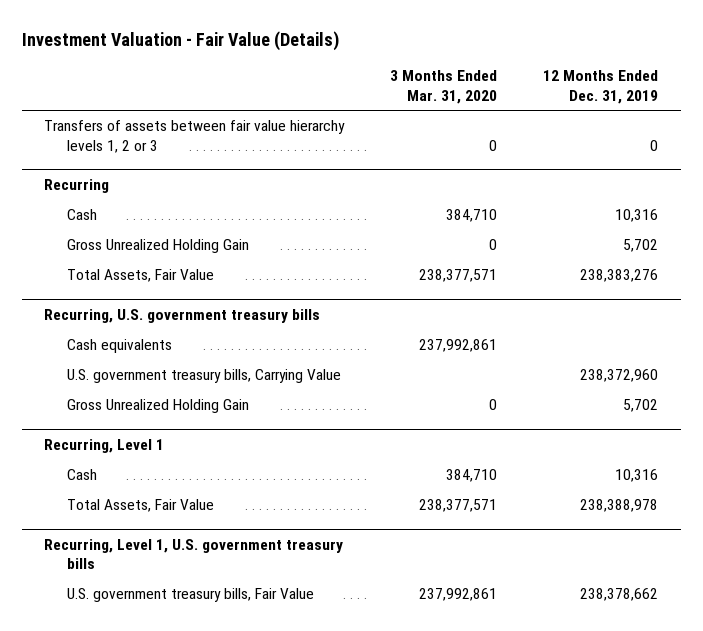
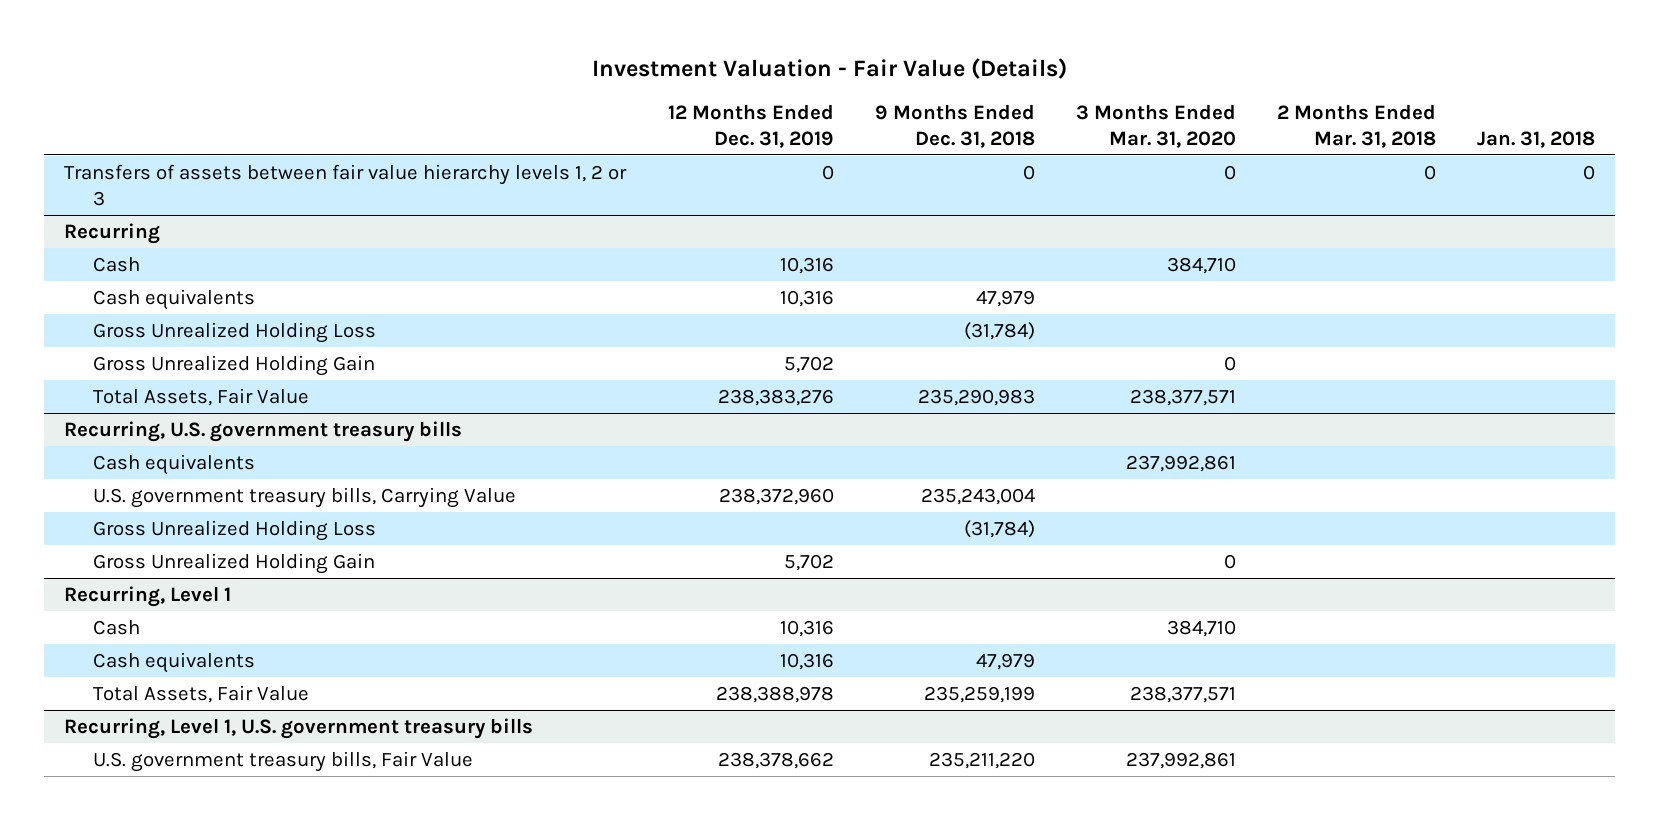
none -> [874,104,1035,148] 9 Months Ended Dec. 31, 2018
none -> [1276,104,1436,148] 2 Months Ended Mar. 31, 2018
none -> [1476,130,1595,148] Jan. 31, 2018
none -> [92,289,255,311] Cash equivalents
none -> [92,322,376,344] Gross Unrealized Holding Loss
none -> [92,520,376,542] Gross Unrealized Holding Loss
none -> [92,652,255,674] Cash equivalents

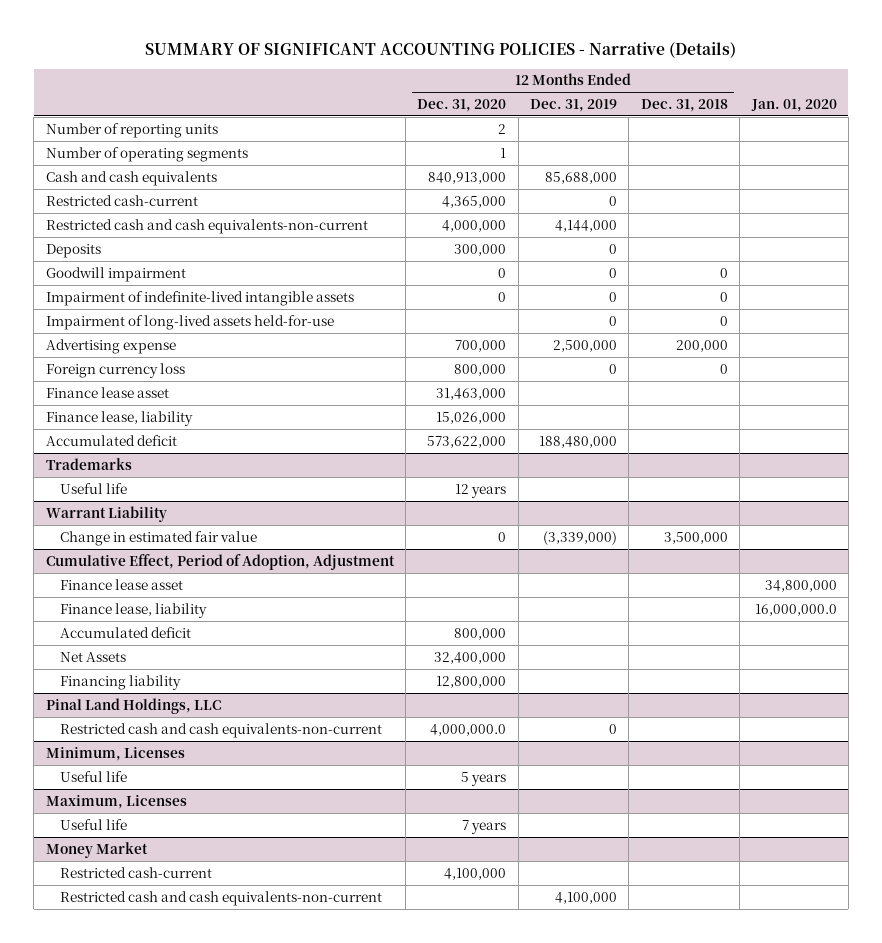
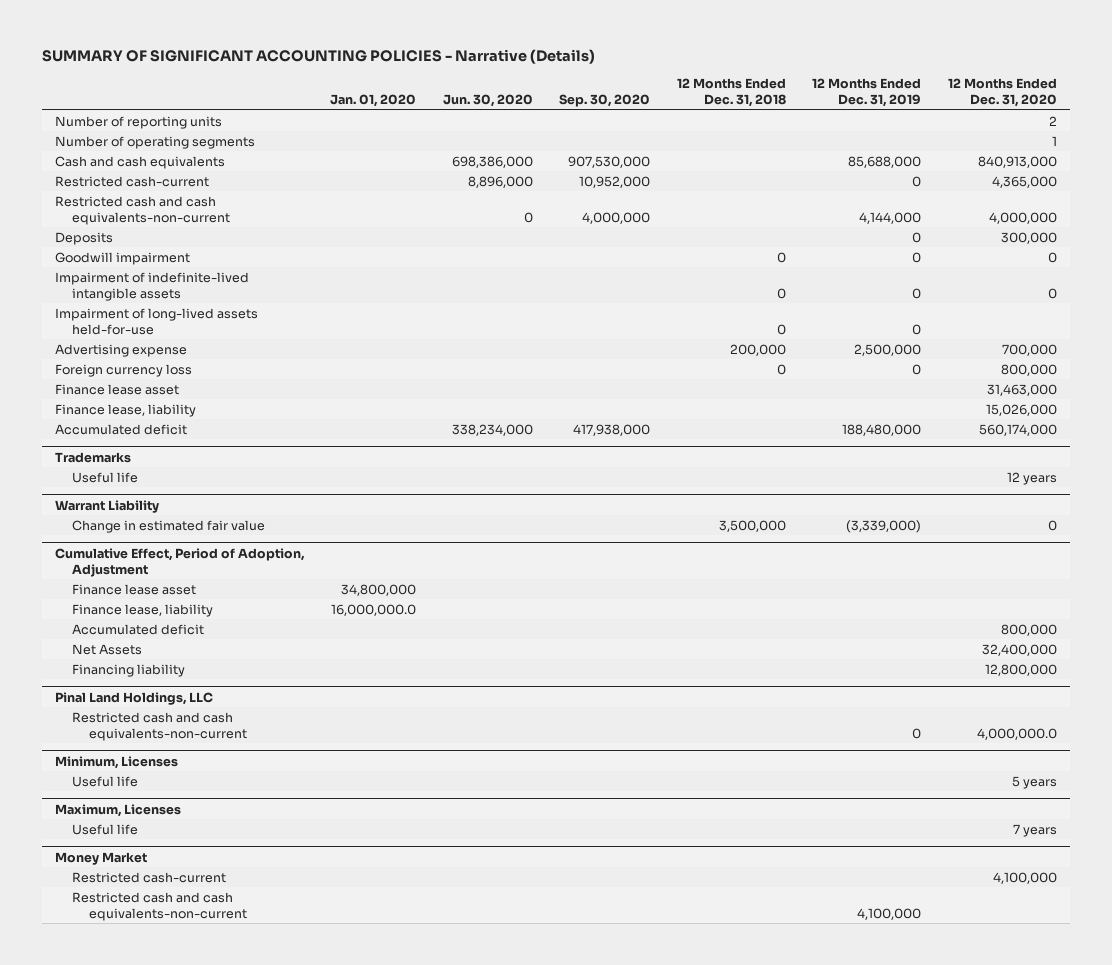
none -> [442,94,533,108] Jun. 30, 2020
none -> [559,94,651,108] Sep. 30, 2020
[427,435,507,448] 573,622,000 -> [978,423,1057,436] 560,174,000

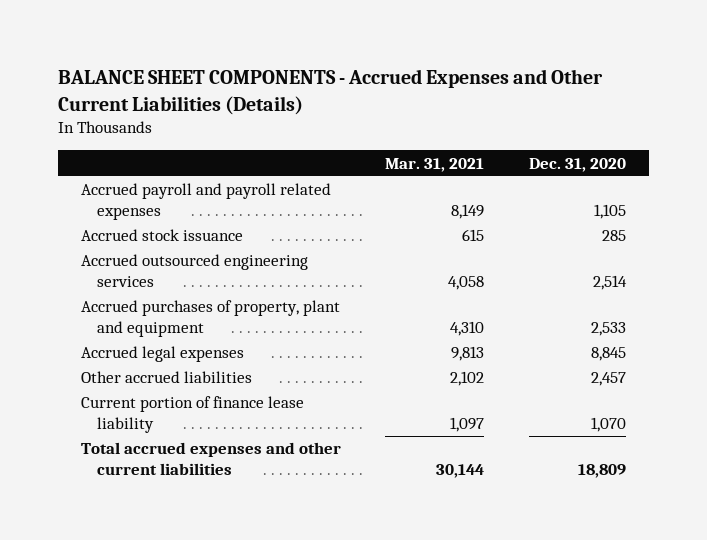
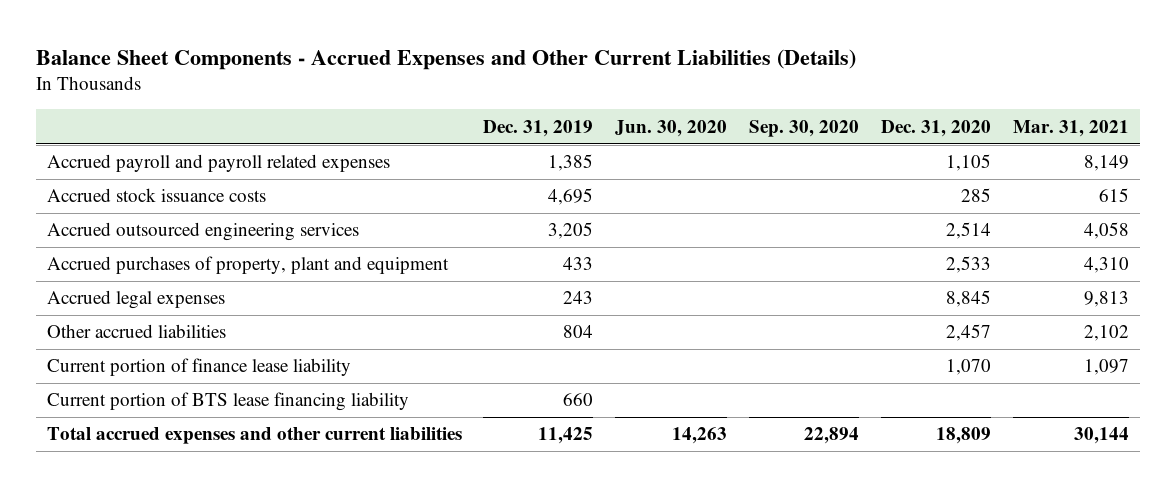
[58,69,604,115] BALANCE SHEET COMPONENTS - Accrued Expenses and Other Current Liabilities (Details) -> [35,48,856,70] Balance Sheet Components - Accrued Expenses and Other Current Liabilities (Details)
none -> [483,119,594,137] Dec. 31, 2019
none -> [615,119,728,137] Jun. 30, 2020
none -> [749,119,860,137] Sep. 30, 2020
[80,229,243,242] Accrued stock issuance -> [46,188,266,203] Accrued stock issuance costs
none -> [46,392,409,412] Current portion of BTS lease financing liability

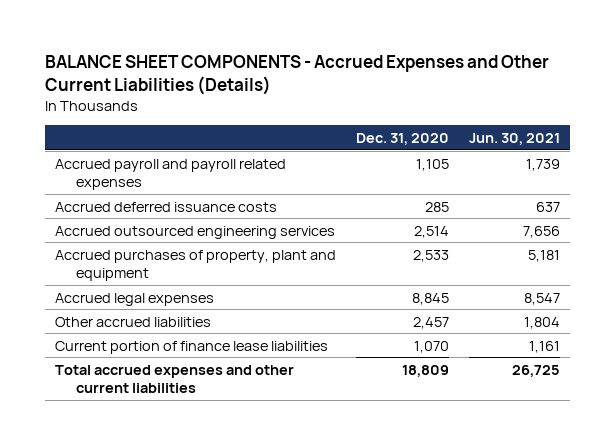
[35,48,856,70] Balance Sheet Components - Accrued Expenses and Other Current Liabilities (Details) -> [44,54,549,95] BALANCE SHEET COMPONENTS - Accrued Expenses and Other Current Liabilities (Details)
[483,119,594,137] Dec. 31, 2019 -> none
[615,119,728,137] Jun. 30, 2020 -> none
[749,119,860,137] Sep. 30, 2020 -> none
[1013,119,1130,137] Mar. 31, 2021 -> none
none -> [468,132,560,145] Jun. 30, 2021
[46,188,266,203] Accrued stock issuance costs -> [54,201,277,212] Accrued deferred issuance costs
[46,392,409,412] Current portion of BTS lease financing liability -> none
[46,358,351,377] Current portion of finance lease liability -> [54,340,328,354] Current portion of finance lease liabilities

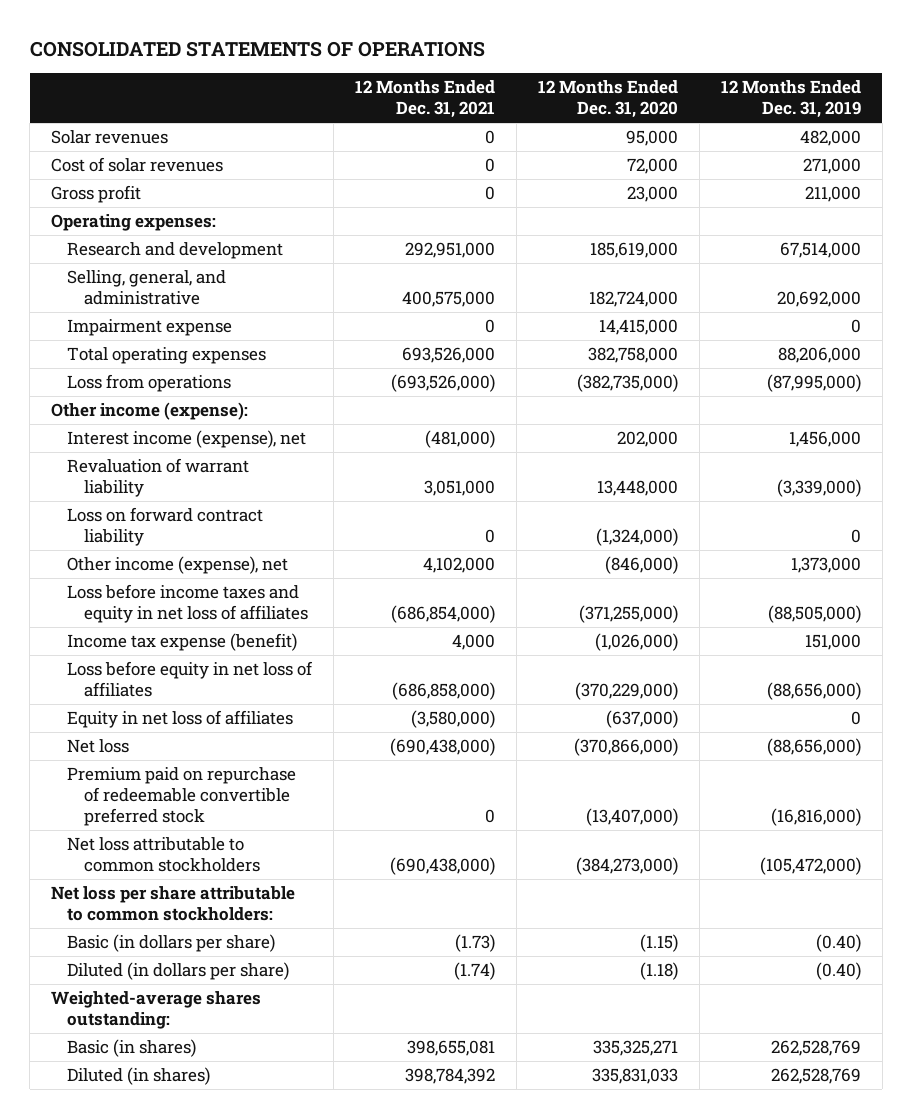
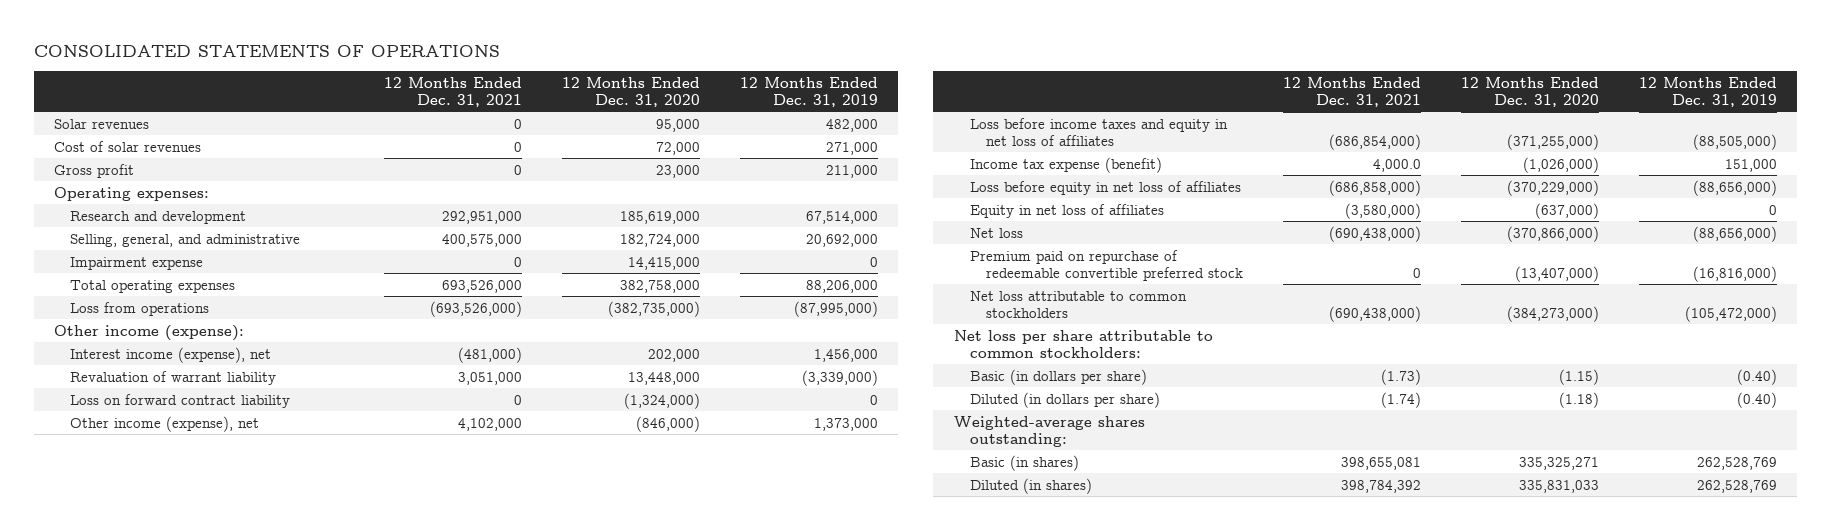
[452,634,496,651] 4,000 -> [1372,158,1421,172] 4,000.0

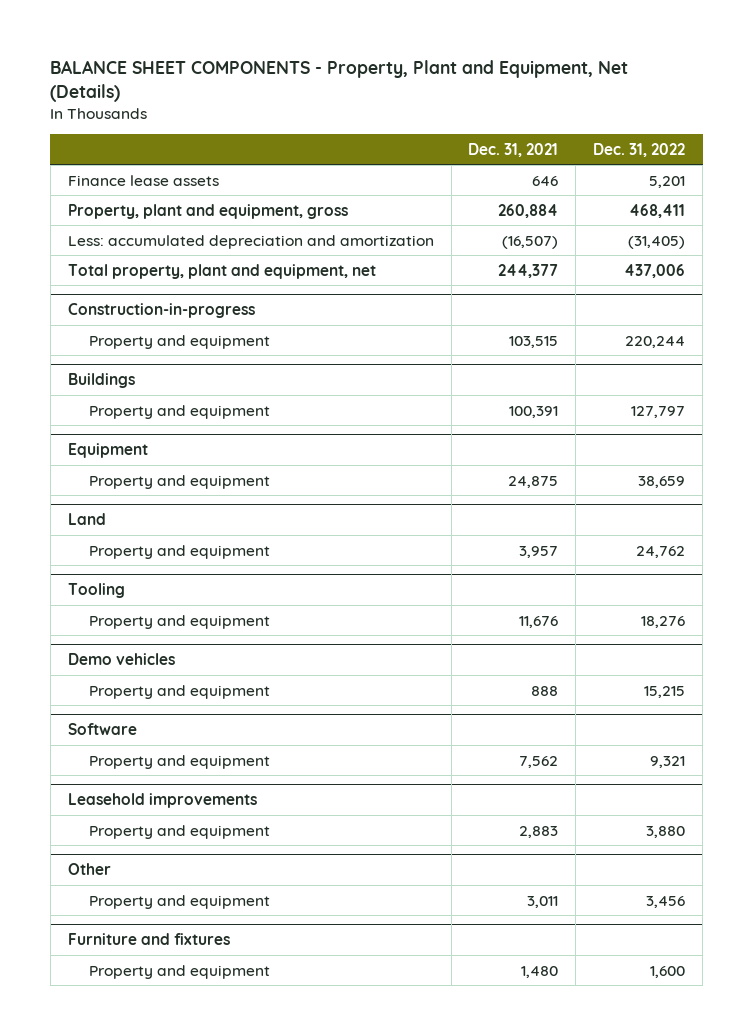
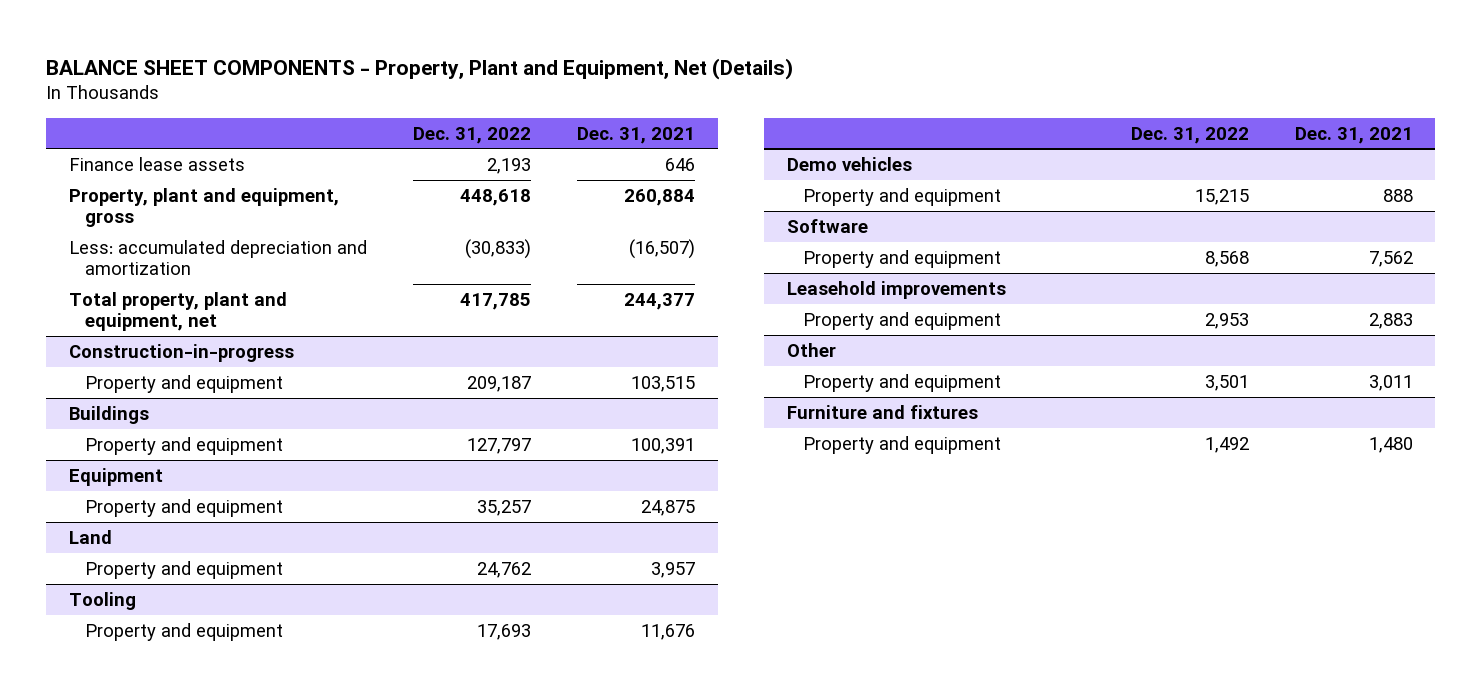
[649,175,686,188] 5,201 -> [486,157,531,174] 2,193
[629,203,686,218] 468,411 -> [459,188,531,206] 448,618
[628,235,686,249] (31,405) -> [464,238,531,259] (30,833)
[624,263,686,278] 437,006 -> [459,292,531,310] 417,785
[625,335,686,348] 220,244 -> [466,375,531,392] 209,187
[638,475,686,488] 38,659 -> [476,499,531,516] 35,257
[641,615,686,628] 18,276 -> [476,623,531,640] 17,693
[650,755,686,768] 9,321 -> [1204,250,1249,267] 8,568
[646,825,686,838] 3,880 -> [1204,312,1249,329] 2,953
[646,895,686,908] 3,456 -> [1204,374,1249,391] 3,501
[650,965,686,978] 1,600 -> [1204,436,1249,453] 1,492

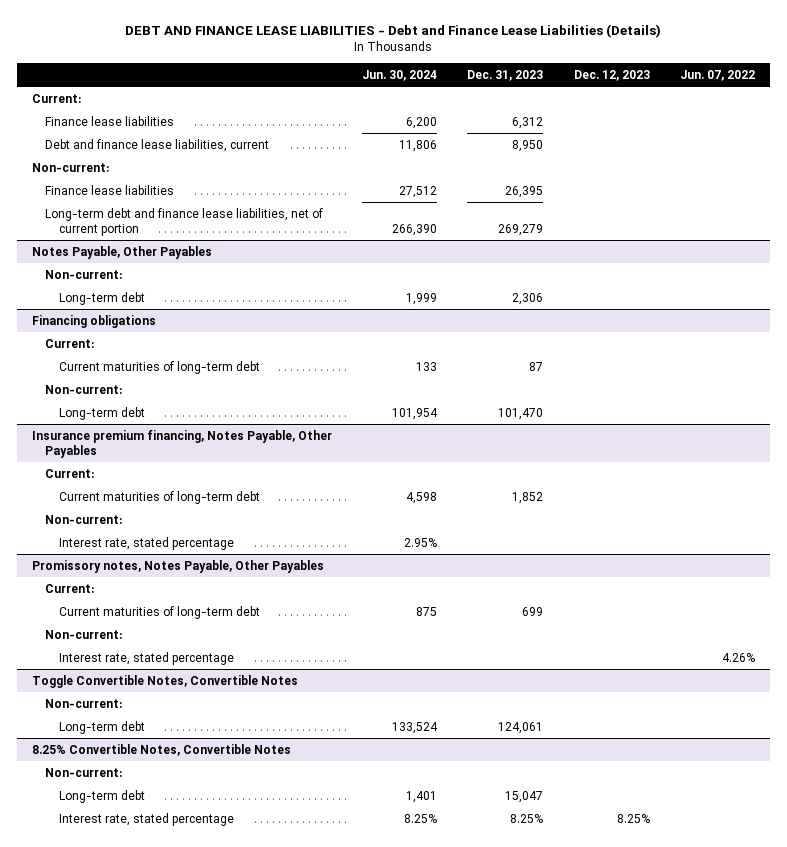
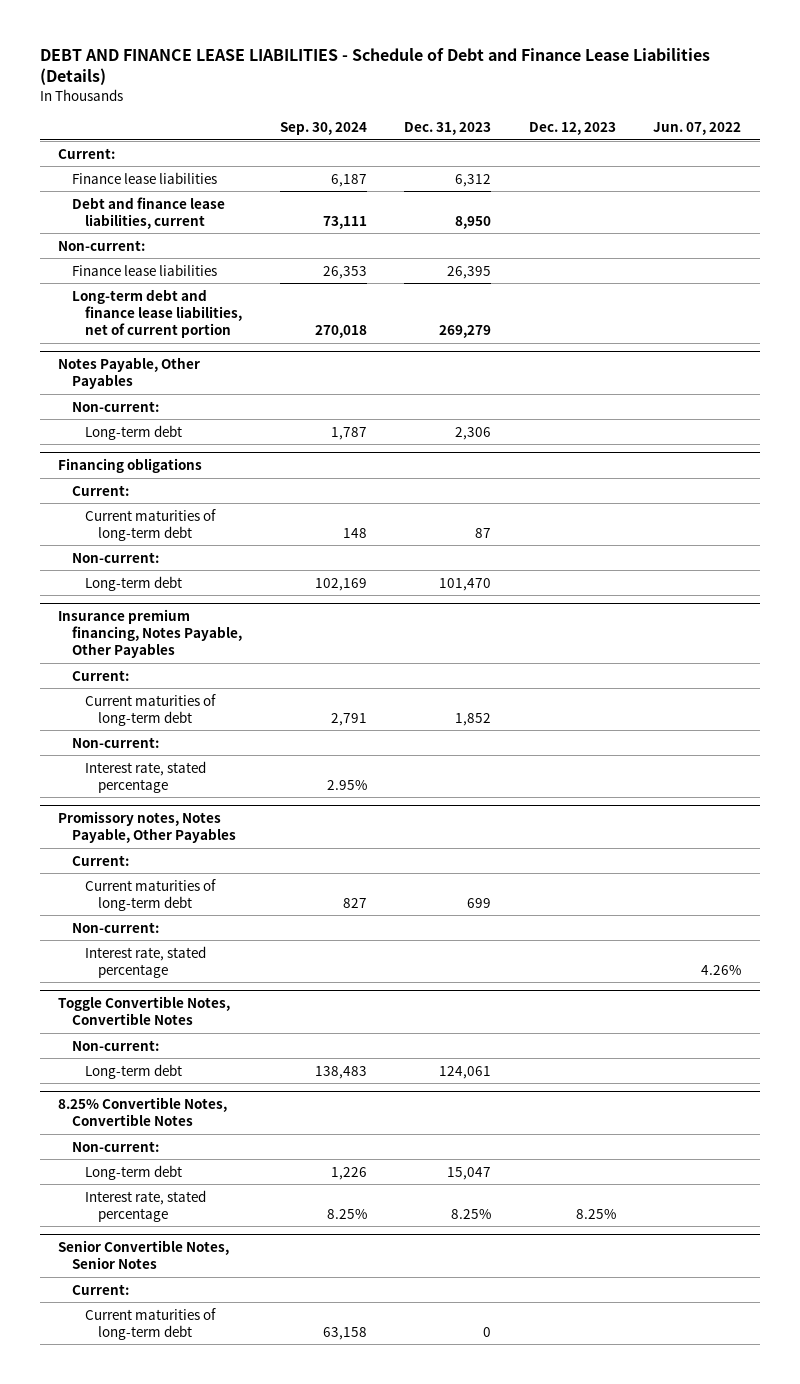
[125,24,662,39] DEBT AND FINANCE LEASE LIABILITIES - Debt and Finance Lease Liabilities (Details) -> [39,47,710,86] DEBT AND FINANCE LEASE LIABILITIES - Schedule of Debt and Finance Lease Liabilities (Details)
[362,69,438,81] Jun. 30, 2024 -> none
none -> [279,122,367,136] Sep. 30, 2024
none -> [58,1240,230,1270] Senior Convertible Notes, Senior Notes
none -> [71,1283,129,1295] Current:
none -> [84,1307,216,1340] Current maturities of long-term debt

